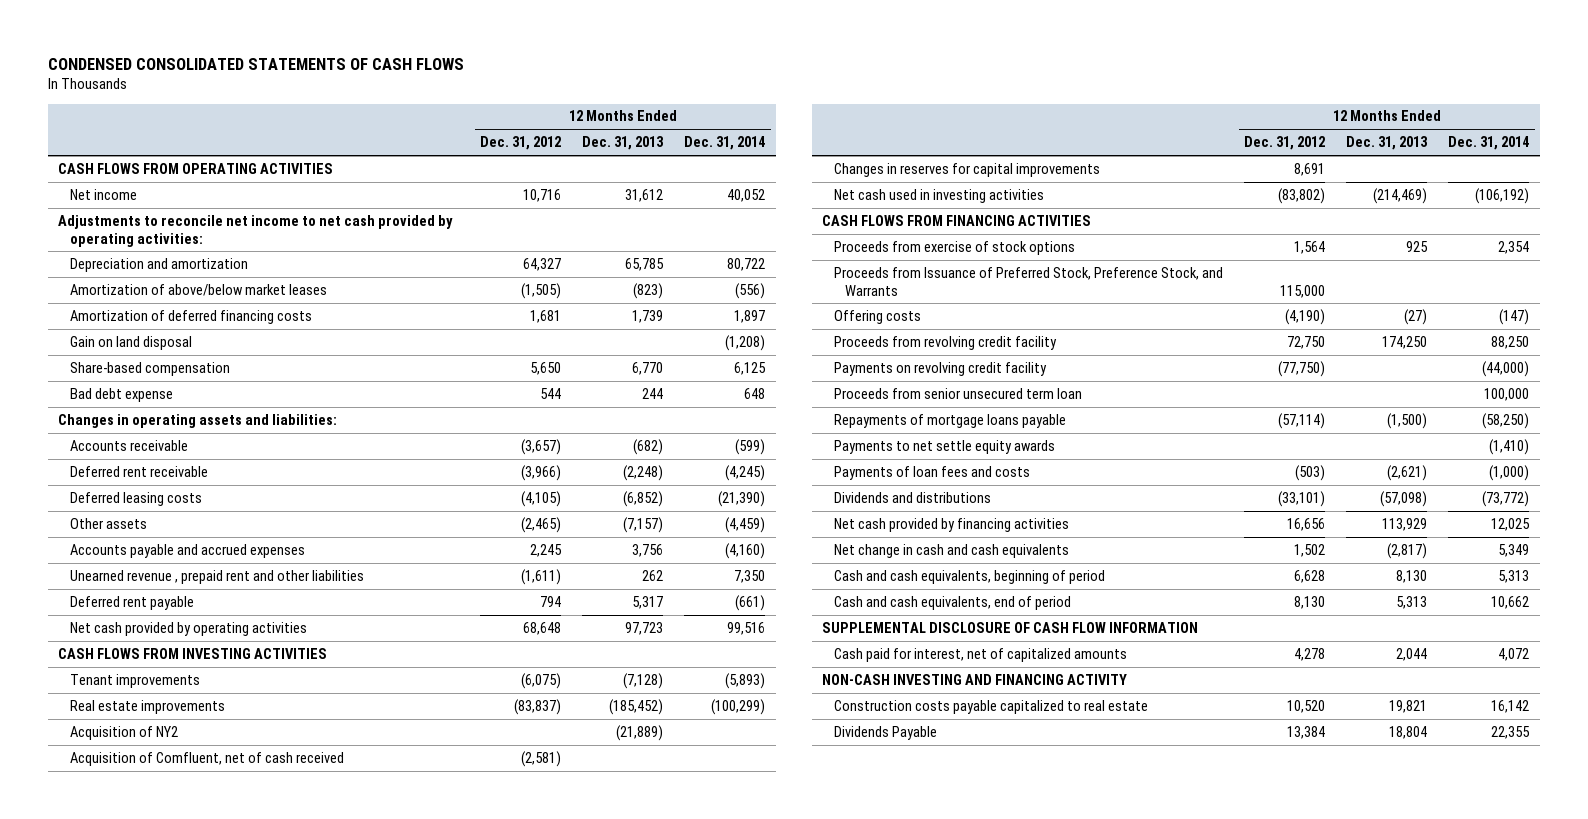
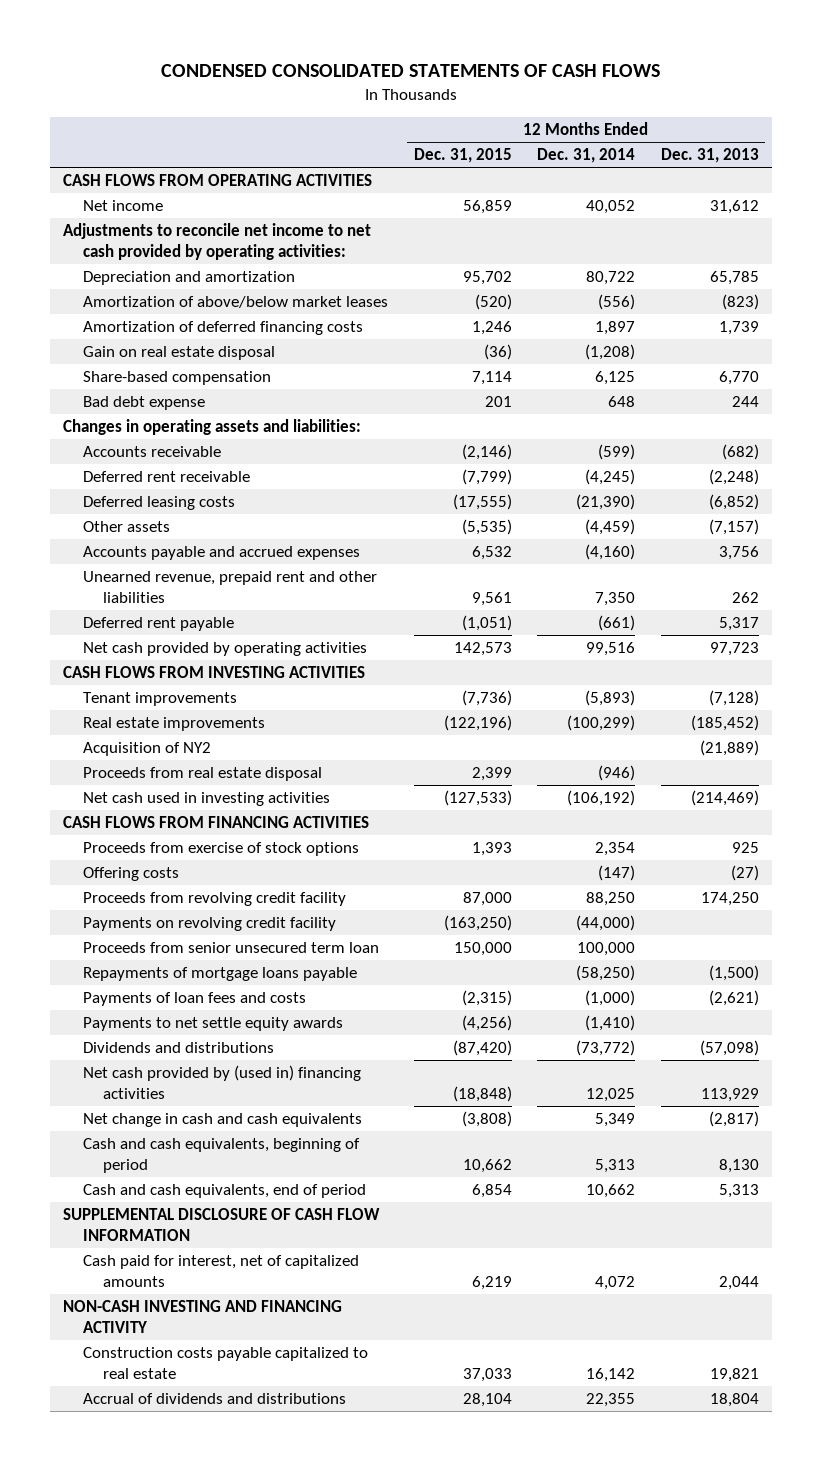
[479,136,561,151] Dec. 31, 2012 -> none
none -> [413,148,512,164] Dec. 31, 2015
[69,335,192,350] Gain on land disposal -> [82,346,275,361] Gain on real estate disposal
[69,569,364,584] Unearned revenue , prepaid rent and other liabilities -> [82,571,377,604] Unearned revenue, prepaid rent and other liabilities
[69,751,344,766] Acquisition of Comfluent, net of cash received -> none
[833,162,1100,177] Changes in reserves for capital improvements -> none
none -> [82,767,322,782] Proceeds from real estate disposal
[833,266,1223,296] Proceeds from Issuance of Preferred Stock, Preference Stock, and Warrants -> none
[833,439,1055,454] Payments to net settle equity awards -> [82,1017,343,1032] Payments to net settle equity awards
[833,517,1069,532] Net cash provided by financing activities -> [82,1065,361,1100] Net cash provided by (used in) financing activities
[833,725,937,740] Dividends Payable -> [82,1393,346,1405] Accrual of dividends and distributions

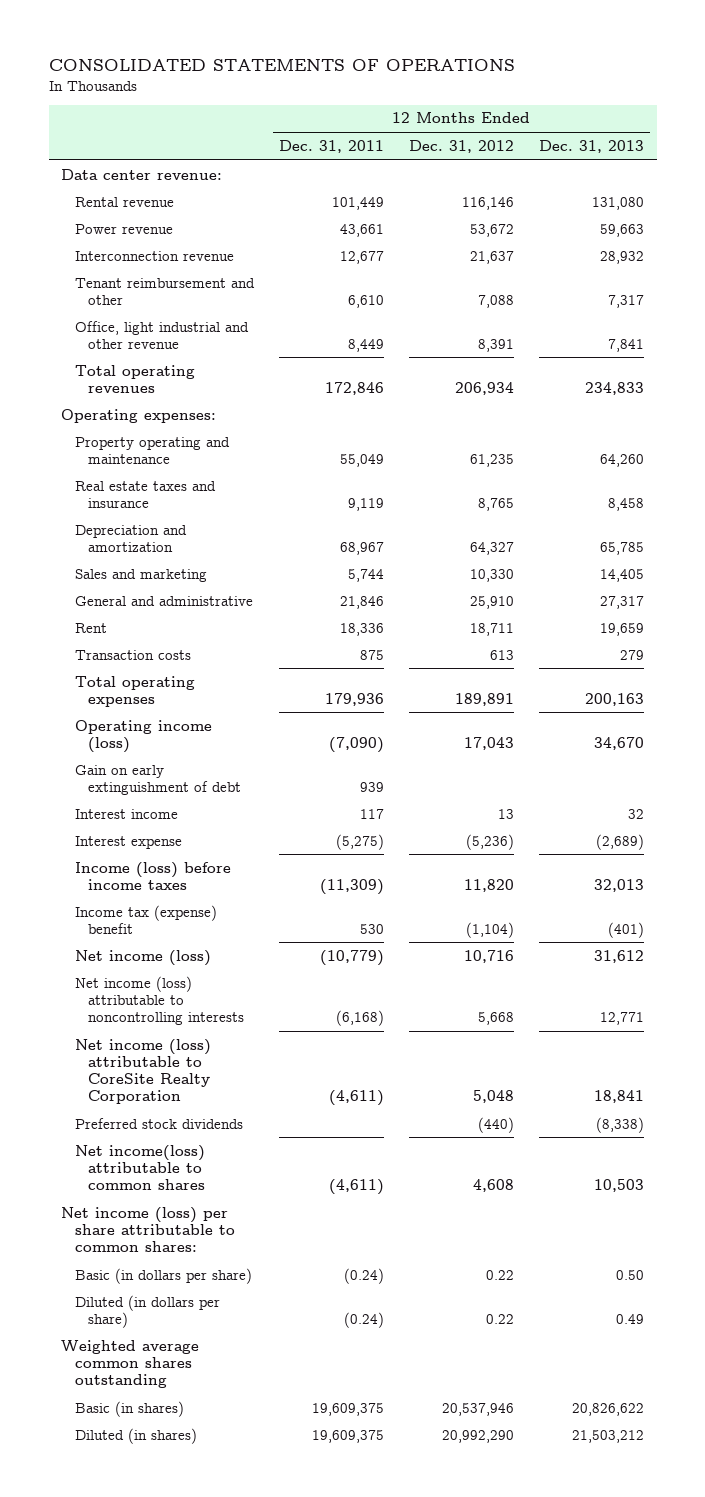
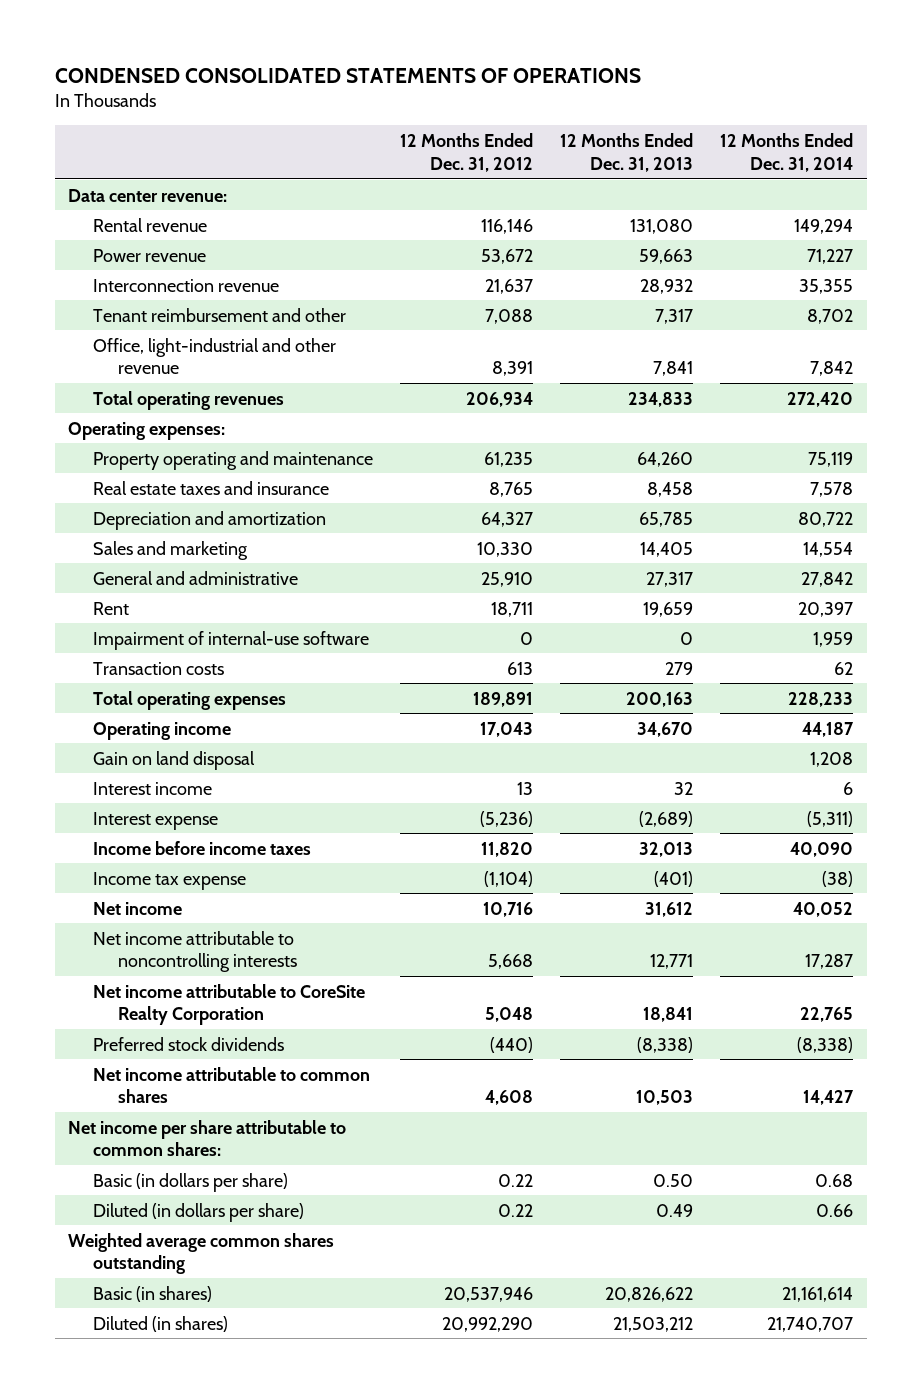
[48,59,515,72] CONSOLIDATED STATEMENTS OF OPERATIONS -> [54,68,641,84] CONDENSED CONSOLIDATED STATEMENTS OF OPERATIONS
[278,139,384,153] Dec. 31, 2011 -> none
none -> [720,133,854,172] 12 Months Ended Dec. 31, 2014
[74,320,249,349] Office, light industrial and other revenue -> [93,337,337,375] Office, light-industrial and other revenue
none -> [93,630,370,650] Impairment of internal-use software
[74,764,242,795] Gain on early extinguishment of debt -> none
[74,719,212,753] Operating income (loss) -> [93,721,232,740] Operating income
none -> [93,750,256,770] Gain on land disposal
[74,861,231,890] Income (loss) before income taxes -> [93,840,312,855] Income before income taxes
[74,904,217,934] Income tax (expense) benefit -> [93,871,247,890] Income tax expense
[74,949,211,966] Net income (loss) -> [93,901,183,915] Net income
[74,975,245,1025] Net income (loss) attributable to noncontrolling interests -> [93,930,297,973] Net income attributable to noncontrolling interests
[74,1038,211,1104] Net income (loss) attributable to CoreSite Realty Corporation -> [93,983,366,1026] Net income attributable to CoreSite Realty Corporation
[74,1144,206,1190] Net income(loss) attributable to common shares -> [93,1066,371,1104] Net income attributable to common shares
[61,1206,235,1252] Net income (loss) per share attributable to common shares: -> [68,1119,347,1157] Net income per share attributable to common shares:

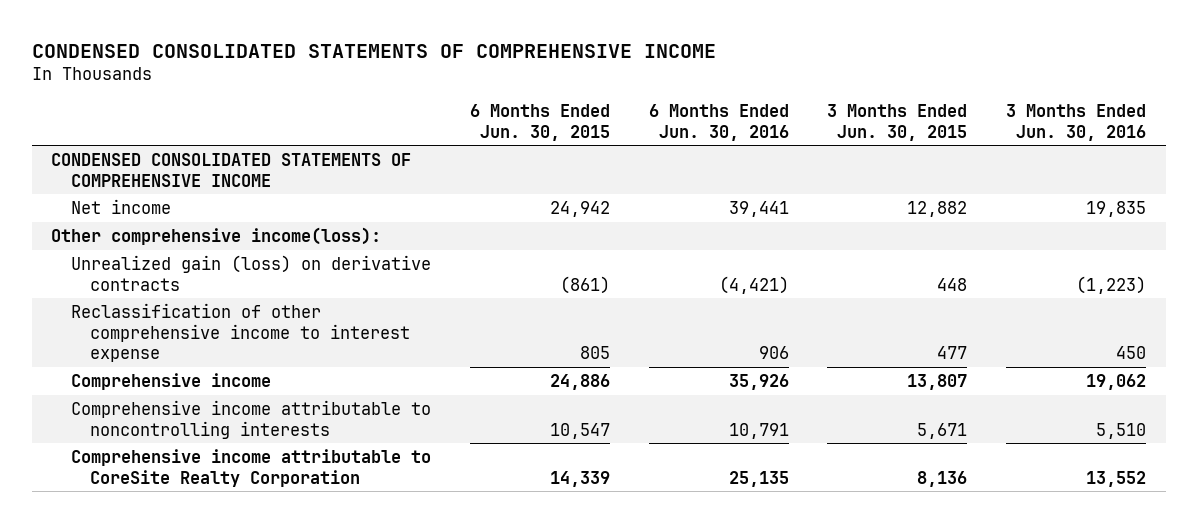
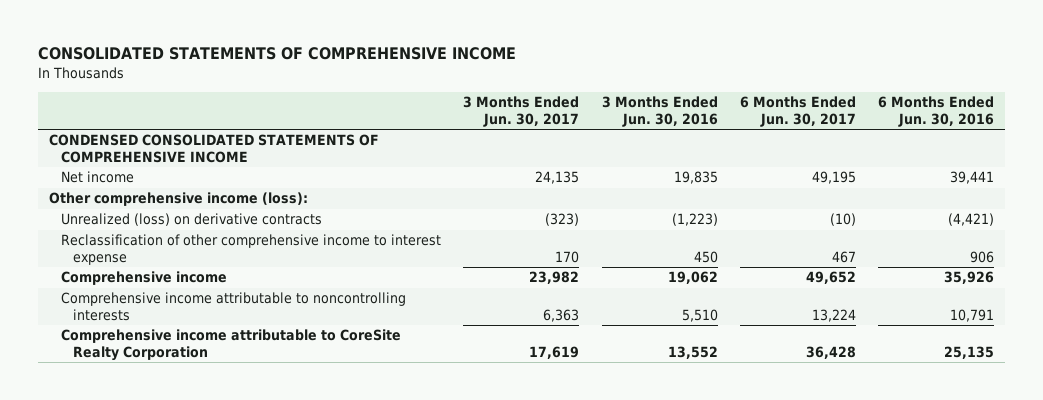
[31,43,716,58] CONDENSED CONSOLIDATED STATEMENTS OF COMPREHENSIVE INCOME -> [37,47,516,61] CONSOLIDATED STATEMENTS OF COMPREHENSIVE INCOME
[469,104,610,141] 6 Months Ended Jun. 30, 2015 -> none
[827,104,968,141] 3 Months Ended Jun. 30, 2015 -> none
none -> [463,95,580,127] 3 Months Ended Jun. 30, 2017
none -> [739,95,856,127] 6 Months Ended Jun. 30, 2017
[51,226,382,245] Other comprehensive income(loss): -> [49,192,309,207] Other comprehensive income (loss):
[70,254,431,291] Unrealized gain (loss) on derivative contracts -> [61,213,323,227] Unrealized (loss) on derivative contracts

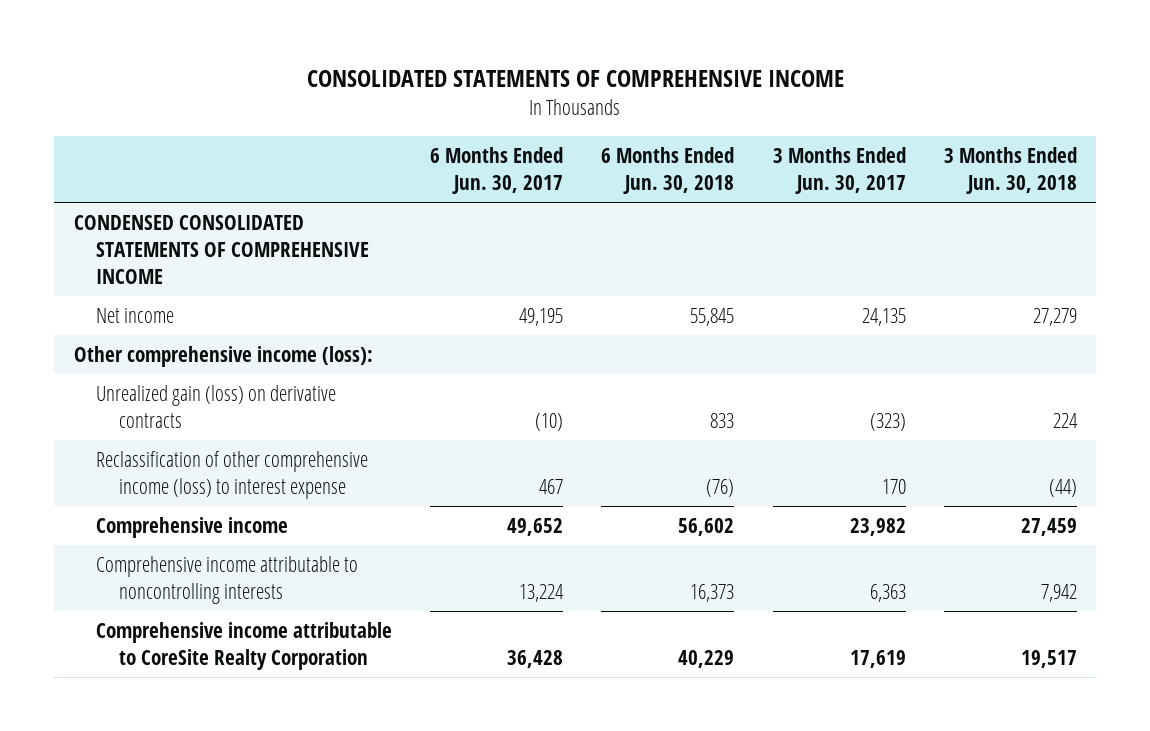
[601,95,718,127] 3 Months Ended Jun. 30, 2016 -> none
[877,95,994,127] 6 Months Ended Jun. 30, 2016 -> none
none -> [601,147,735,195] 6 Months Ended Jun. 30, 2018
none -> [943,147,1077,195] 3 Months Ended Jun. 30, 2018
[61,213,323,227] Unrealized (loss) on derivative contracts -> [96,384,337,428] Unrealized gain (loss) on derivative contracts
[61,234,442,266] Reclassification of other comprehensive income to interest expense -> [96,450,369,499] Reclassification of other comprehensive income (loss) to interest expense

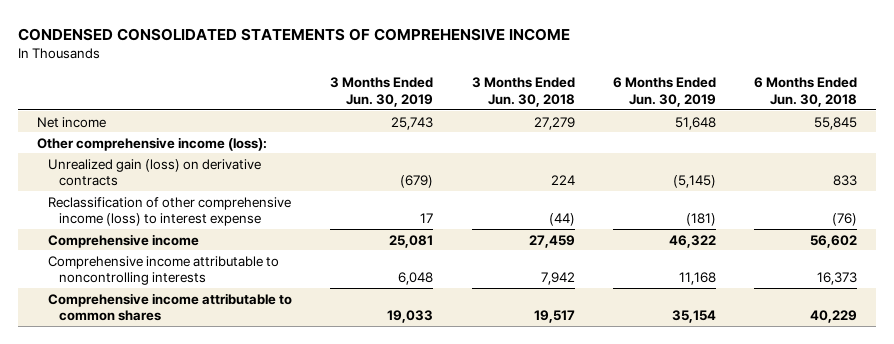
[307,70,845,88] CONSOLIDATED STATEMENTS OF COMPREHENSIVE INCOME -> [18,27,571,41] CONDENSED CONSOLIDATED STATEMENTS OF COMPREHENSIVE INCOME
[430,147,564,195] 6 Months Ended Jun. 30, 2017 -> none
[772,147,906,195] 3 Months Ended Jun. 30, 2017 -> none
none -> [330,77,434,107] 3 Months Ended Jun. 30, 2019
none -> [612,77,716,107] 6 Months Ended Jun. 30, 2019
[73,214,370,284] CONDENSED CONSOLIDATED STATEMENTS OF COMPREHENSIVE INCOME -> none
[96,621,393,670] Comprehensive income attributable to CoreSite Realty Corporation -> [48,292,293,322] Comprehensive income attributable to common shares

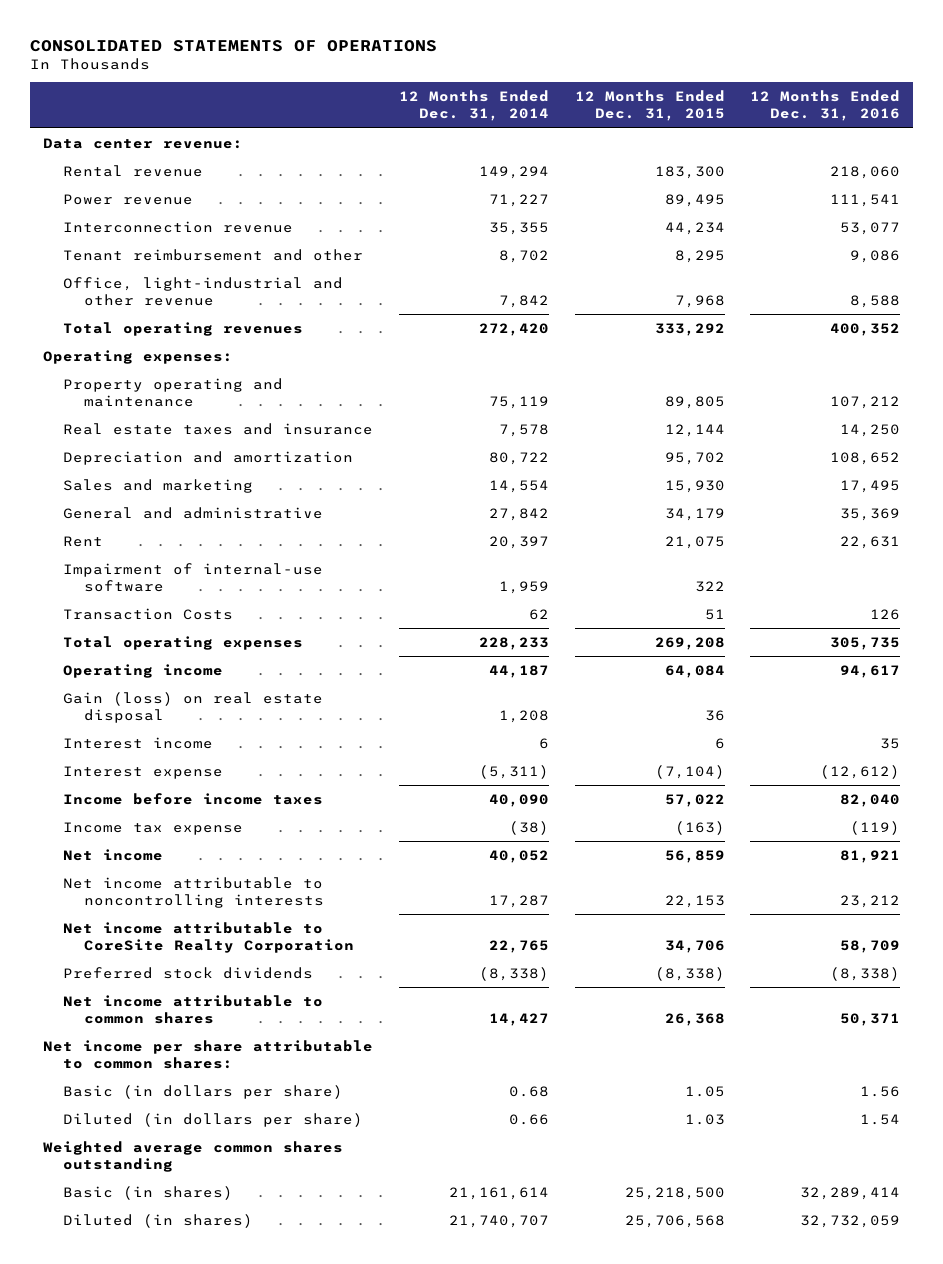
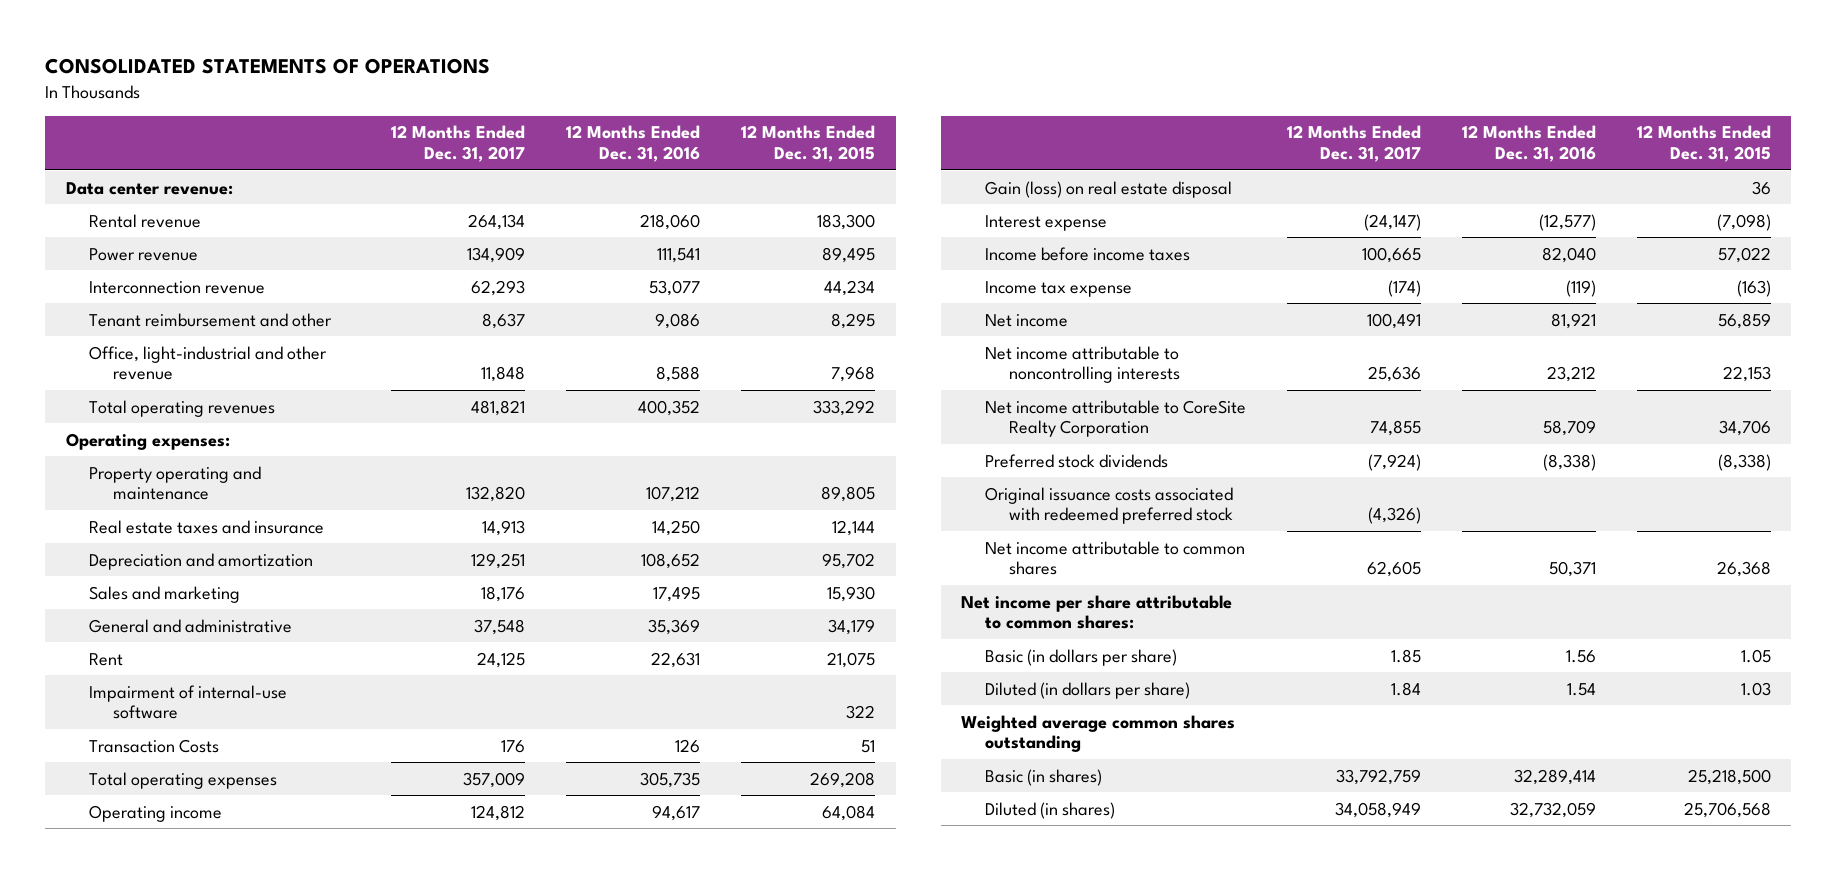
[399,89,550,122] 12 Months Ended Dec. 31, 2014 -> none
none -> [391,125,526,163] 12 Months Ended Dec. 31, 2017
[63,736,214,749] Interest income -> none
[654,764,725,779] (7,104) -> [1716,213,1771,231] (7,098)
[820,764,901,779] (12,612) -> [1538,213,1596,231] (12,577)
none -> [985,486,1234,525] Original issuance costs associated with redeemed preferred stock

